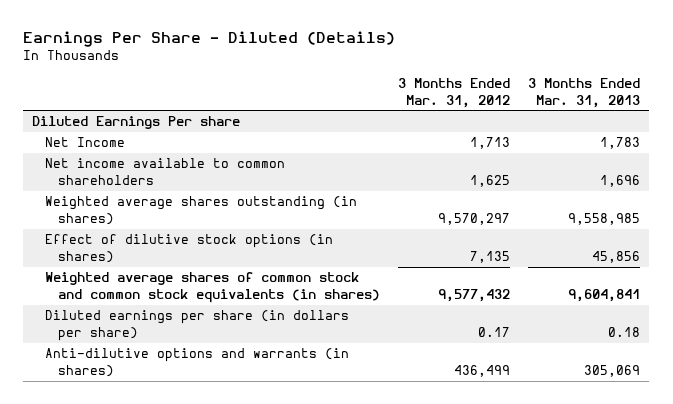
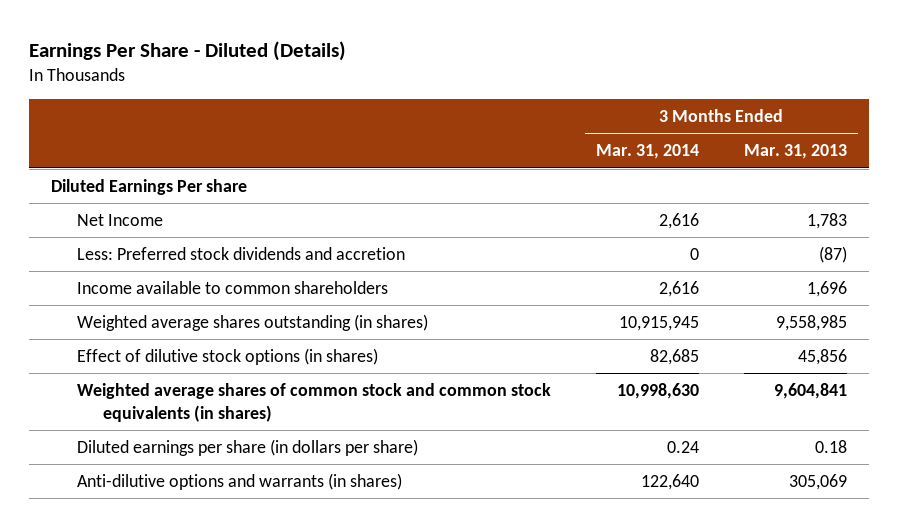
[398,78,511,108] 3 Months Ended Mar. 31, 2012 -> none
none -> [595,144,699,160] Mar. 31, 2014
none -> [77,247,406,261] Less: Preferred stock dividends and accretion
[45,158,286,185] Net income available to common shareholders -> [77,281,389,295] Income available to common shareholders

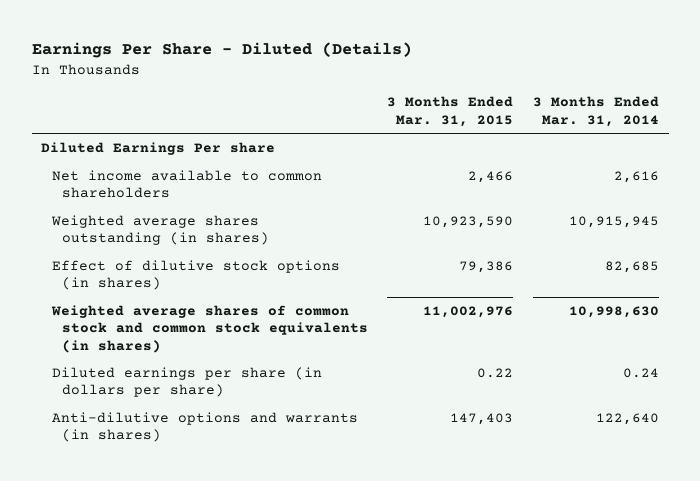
[743,144,847,160] Mar. 31, 2013 -> none
none -> [387,96,514,127] 3 Months Ended Mar. 31, 2015
[77,214,164,227] Net Income -> none
[77,247,406,261] Less: Preferred stock dividends and accretion -> none
[77,281,389,295] Income available to common shareholders -> [51,170,322,199] Net income available to common shareholders

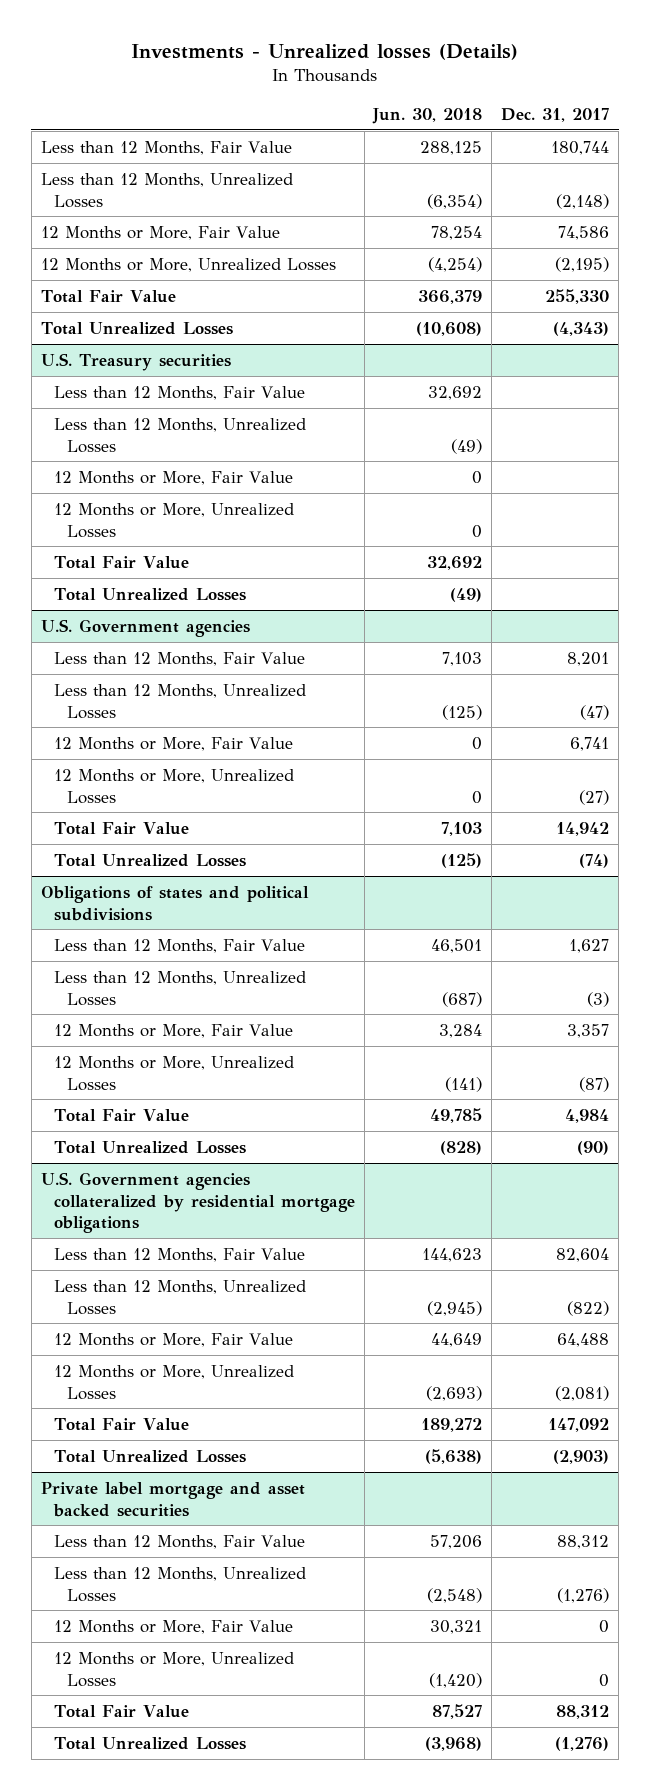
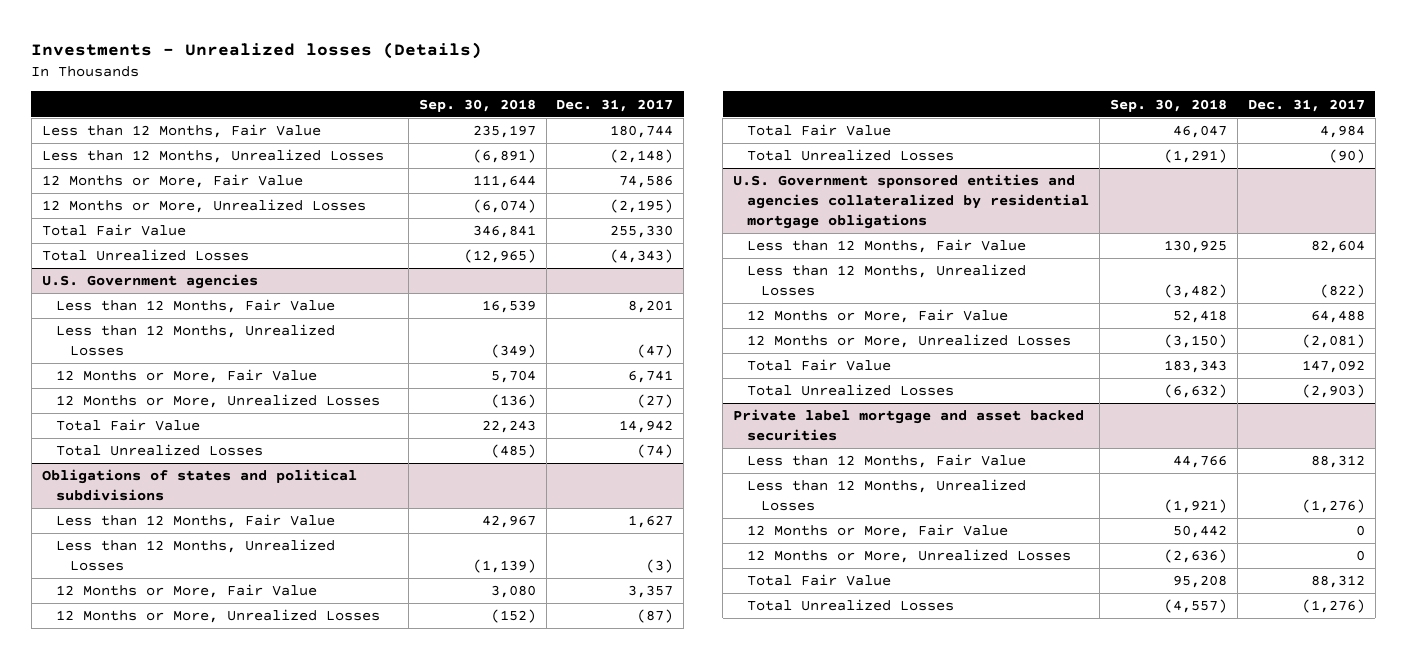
[372,108,483,125] Jun. 30, 2018 -> none
none -> [418,98,536,112] Sep. 30, 2018
[40,352,231,371] U.S. Treasury securities -> none
[53,385,305,400] Less than 12 Months, Fair Value -> none
[53,417,306,453] Less than 12 Months, Unrealized Losses -> none
[53,470,293,485] 12 Months or More, Fair Value -> none
[53,502,294,538] 12 Months or More, Unrealized Losses -> none
[53,555,189,569] Total Fair Value -> none
[53,587,246,601] Total Unrealized Losses -> none
[40,1171,355,1234] U.S. Government agencies collateralized by residential mortgage obligations -> [733,174,1090,230] U.S. Government sponsored entities and agencies collateralized by residential mortgage obligations

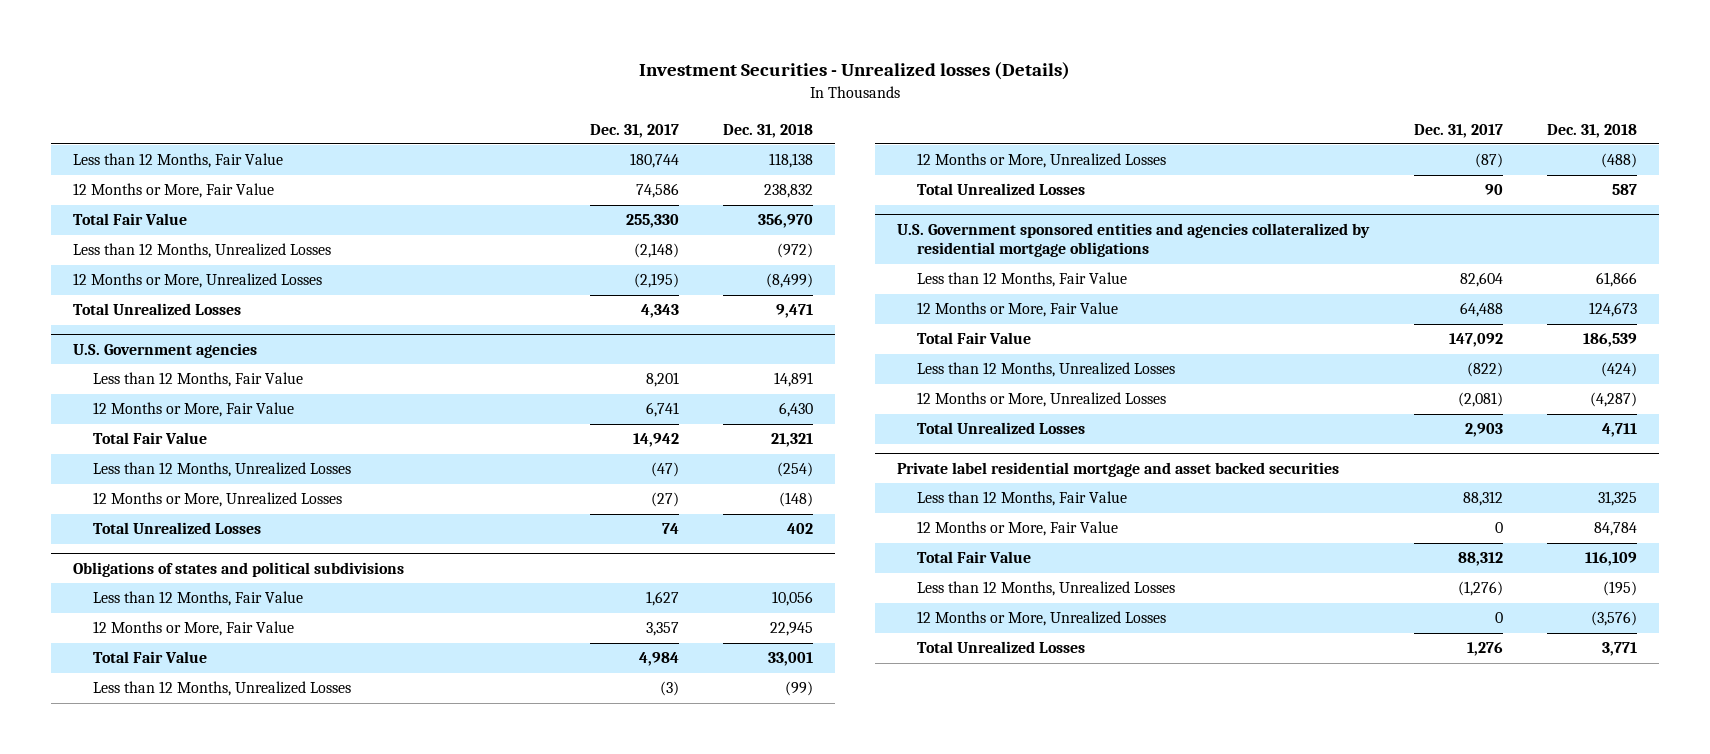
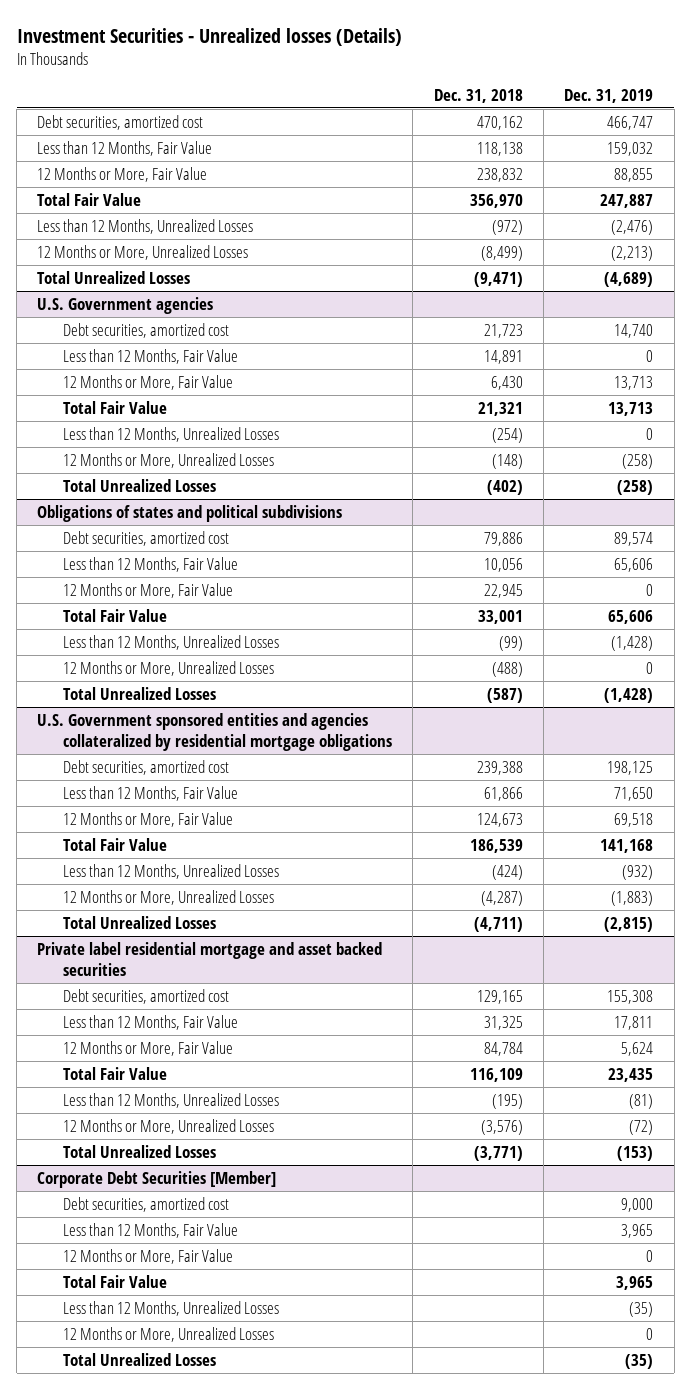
[589,123,679,138] Dec. 31, 2017 -> none
none -> [564,88,654,103] Dec. 31, 2019
none -> [37,114,204,130] Debt securities, amortized cost
[775,304,813,319] 9,471 -> [473,271,523,287] (9,471)
none -> [62,322,229,338] Debt securities, amortized cost
[786,523,813,535] 402 -> [486,479,523,495] (402)
none -> [62,530,229,546] Debt securities, amortized cost
[1611,184,1637,196] 587 -> [486,687,523,703] (587)
none -> [62,759,229,775] Debt securities, amortized cost
[1601,423,1637,438] 4,711 -> [473,916,523,932] (4,711)
none -> [62,988,229,1004] Debt securities, amortized cost
[1601,642,1637,657] 3,771 -> [473,1145,523,1161] (3,771)
none -> [37,1170,277,1188] Corporate Debt Securities [Member]
none -> [62,1196,229,1212] Debt securities, amortized cost
none -> [62,1222,238,1238] Less than 12 Months, Fair Value
none -> [62,1248,233,1264] 12 Months or More, Fair Value
none -> [62,1274,167,1288] Total Fair Value
none -> [62,1300,279,1316] Less than 12 Months, Unrealized Losses
none -> [62,1326,274,1342] 12 Months or More, Unrealized Losses
none -> [62,1352,216,1366] Total Unrealized Losses

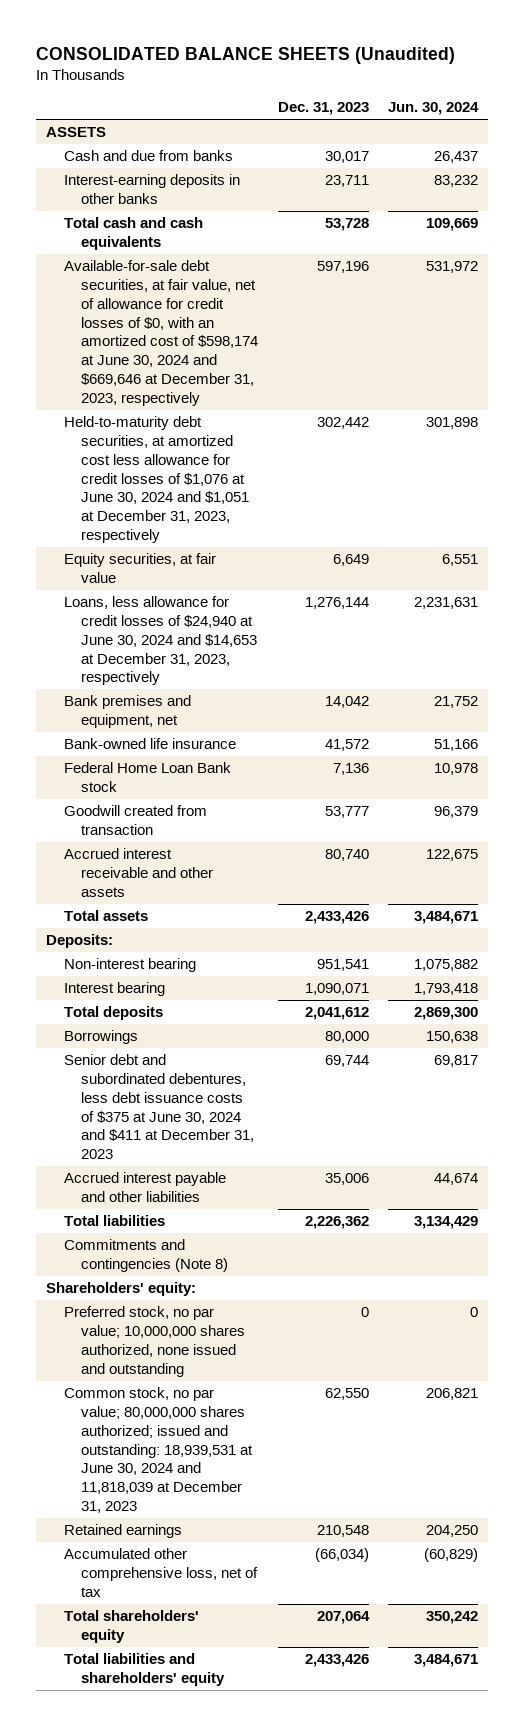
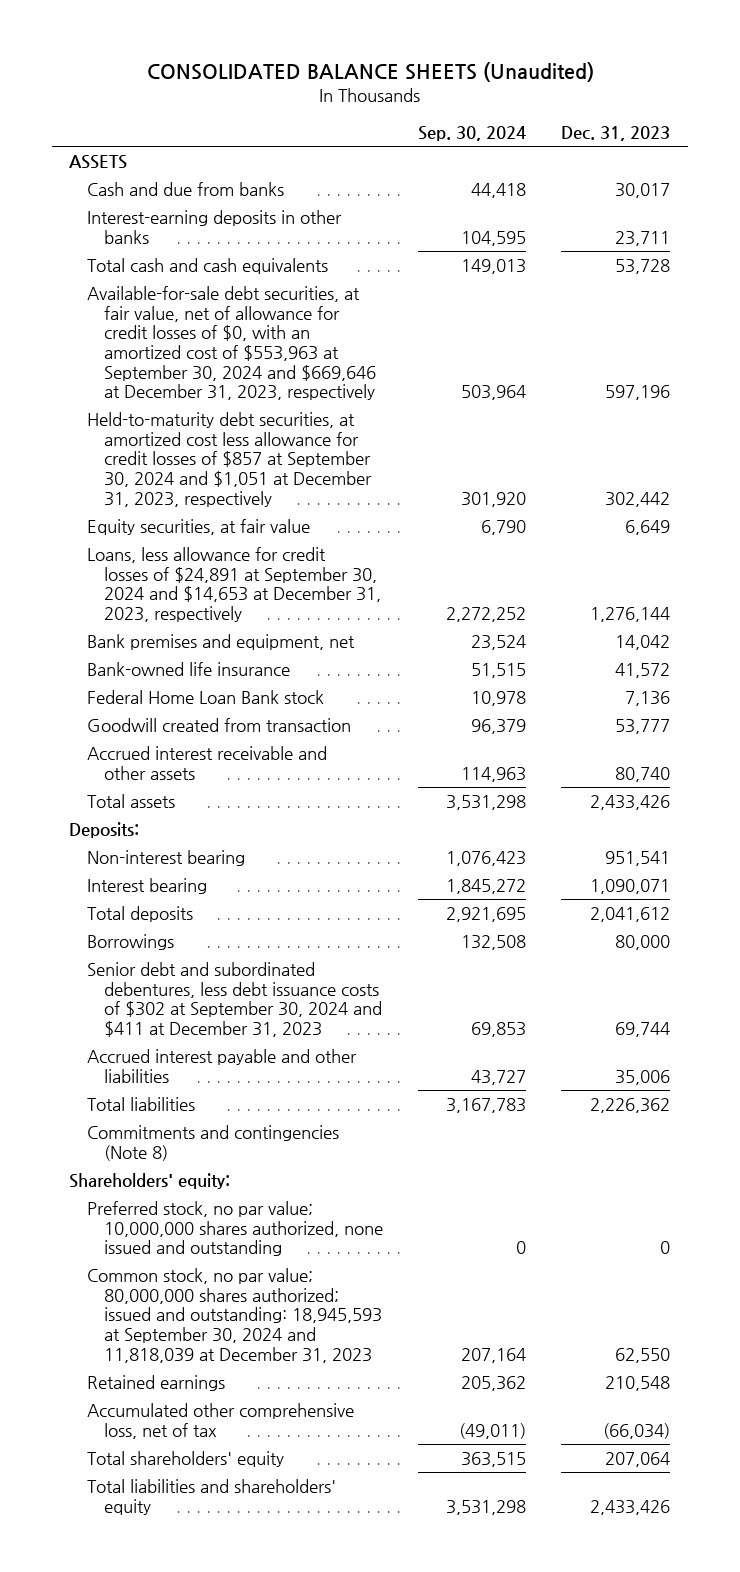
[388,102,480,116] Jun. 30, 2024 -> none
none -> [418,126,527,142] Sep. 30, 2024
[63,260,259,406] Available-for-sale debt securities, at fair value, net of allowance for credit losses of $0, with an amortized cost of $598,174 at June 30, 2024 and $669,646 at December 31, 2023, respectively -> [86,286,377,401] Available-for-sale debt securities, at fair value, net of allowance for credit losses of $0, with an amortized cost of $553,963 at September 30, 2024 and $669,646 at December 31, 2023, respectively
[63,416,250,543] Held-to-maturity debt securities, at amortized cost less allowance for credit losses of $1,076 at June 30, 2024 and $1,051 at December 31, 2023, respectively -> [86,412,373,507] Held-to-maturity debt securities, at amortized cost less allowance for credit losses of $857 at September 30, 2024 and $1,051 at December 31, 2023, respectively
[63,596,258,686] Loans, less allowance for credit losses of $24,940 at June 30, 2024 and $14,653 at December 31, 2023, respectively -> [86,547,382,622] Loans, less allowance for credit losses of $24,891 at September 30, 2024 and $14,653 at December 31, 2023, respectively
[63,1054,255,1160] Senior debt and subordinated debentures, less debt issuance costs of $375 at June 30, 2024 and $411 at December 31, 2023 -> [86,962,383,1037] Senior debt and subordinated debentures, less debt issuance costs of $302 at September 30, 2024 and $411 at December 31, 2023
[63,1387,254,1513] Common stock, no par value; 80,000,000 shares authorized; issued and outstanding: 18,939,531 at June 30, 2024 and 11,818,039 at December 31, 2023 -> [86,1268,383,1363] Common stock, no par value; 80,000,000 shares authorized; issued and outstanding: 18,945,593 at September 30, 2024 and 11,818,039 at December 31, 2023

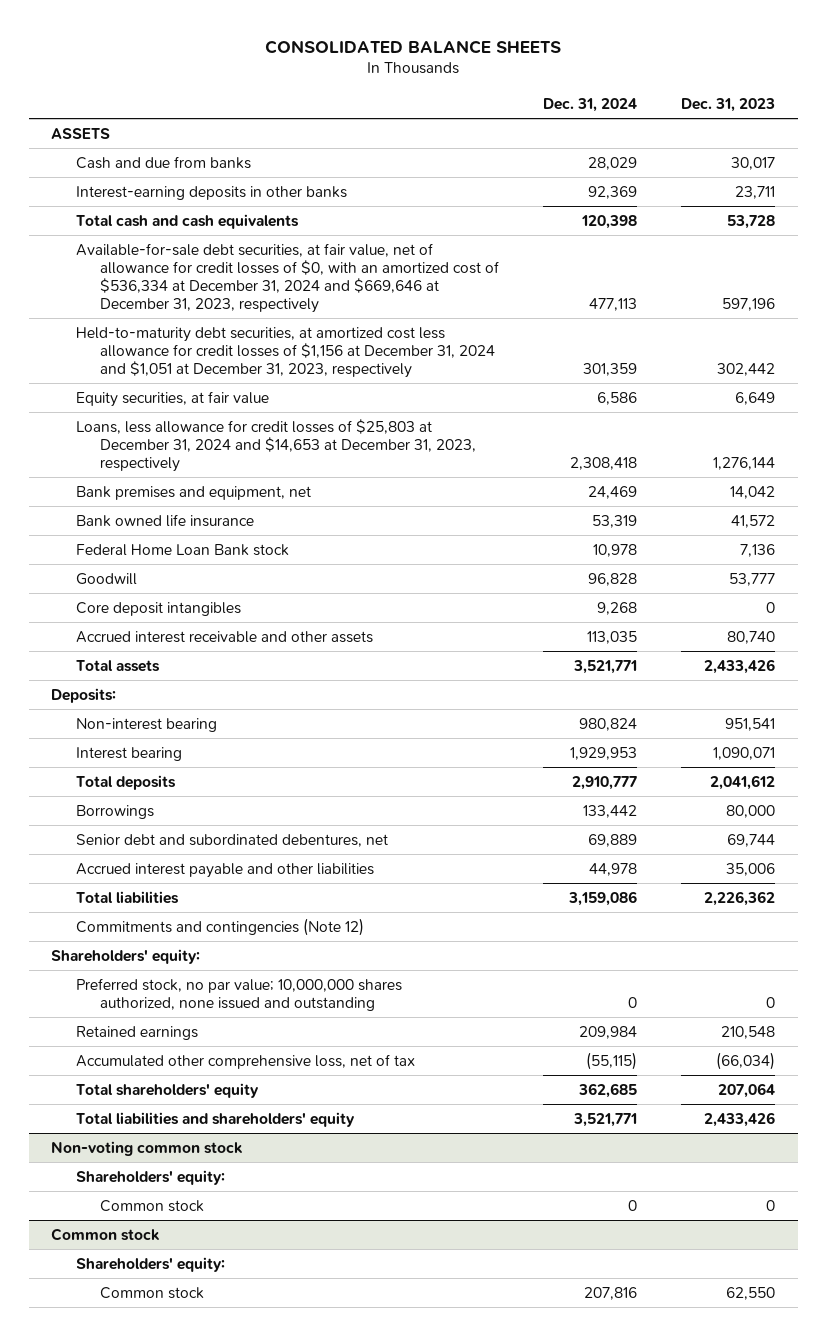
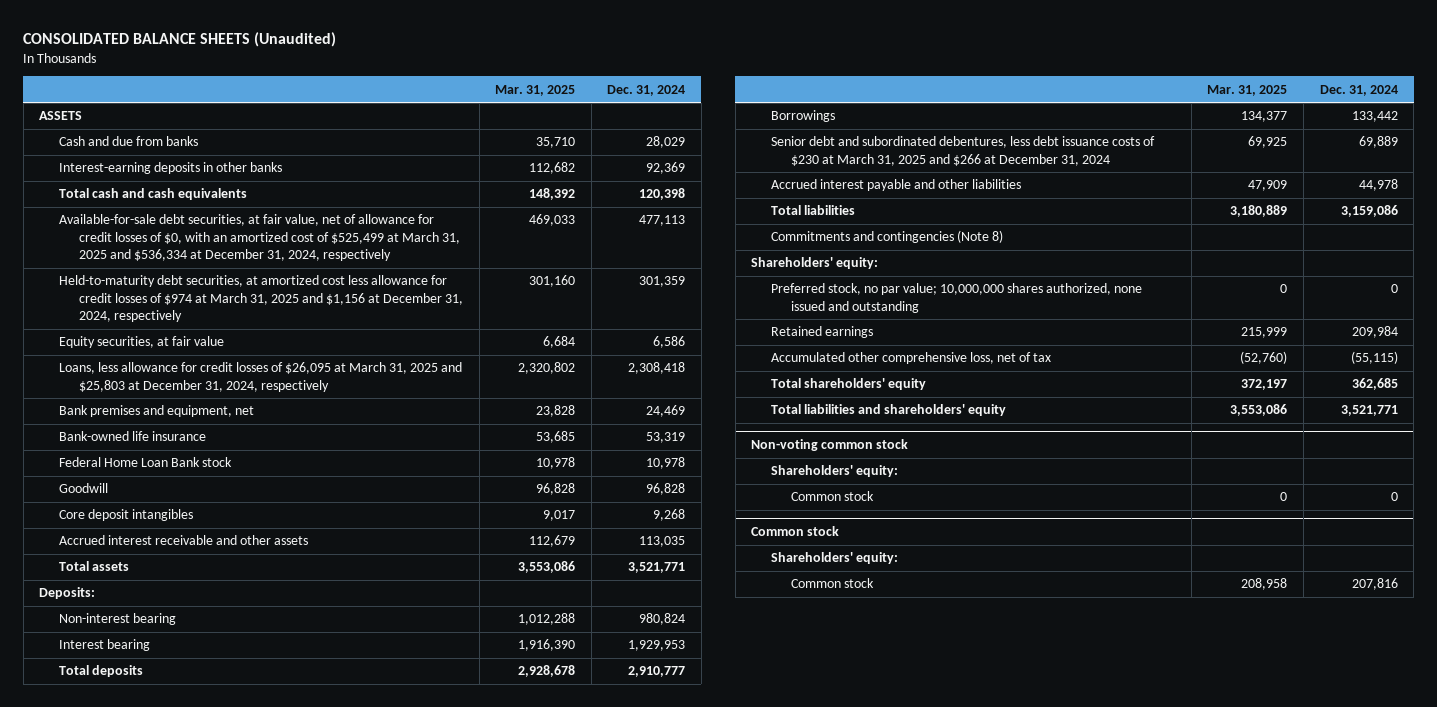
[265,39,562,54] CONSOLIDATED BALANCE SHEETS -> [23,32,337,48] CONSOLIDATED BALANCE SHEETS (Unaudited)
[681,97,776,112] Dec. 31, 2023 -> none
none -> [495,84,576,96] Mar. 31, 2025
[75,242,499,313] Available-for-sale debt securities, at fair value, net of allowance for credit losses of $0, with an amortized cost of $536,334 at December 31, 2024 and $669,646 at December 31, 2023, respectively -> [59,214,460,262] Available-for-sale debt securities, at fair value, net of allowance for credit losses of $0, with an amortized cost of $525,499 at March 31, 2025 and $536,334 at December 31, 2024, respectively
[75,326,495,378] Held-to-maturity debt securities, at amortized cost less allowance for credit losses of $1,156 at December 31, 2024 and $1,051 at December 31, 2023, respectively -> [59,275,463,323] Held-to-maturity debt securities, at amortized cost less allowance for credit losses of $974 at March 31, 2025 and $1,156 at December 31, 2024, respectively
[75,418,476,472] Loans, less allowance for credit losses of $25,803 at December 31, 2024 and $14,653 at December 31, 2023, respectively -> [59,362,463,392] Loans, less allowance for credit losses of $26,095 at March 31, 2025 and $25,803 at December 31, 2024, respectively
[75,513,254,527] Bank owned life insurance -> [59,431,207,442] Bank-owned life insurance
[75,833,388,847] Senior debt and subordinated debentures, net -> [771,136,1156,166] Senior debt and subordinated debentures, less debt issuance costs of $230 at March 31, 2025 and $266 at December 31, 2024
[75,917,364,936] Commitments and contingencies (Note 12) -> [771,230,1004,244] Commitments and contingencies (Note 8)

